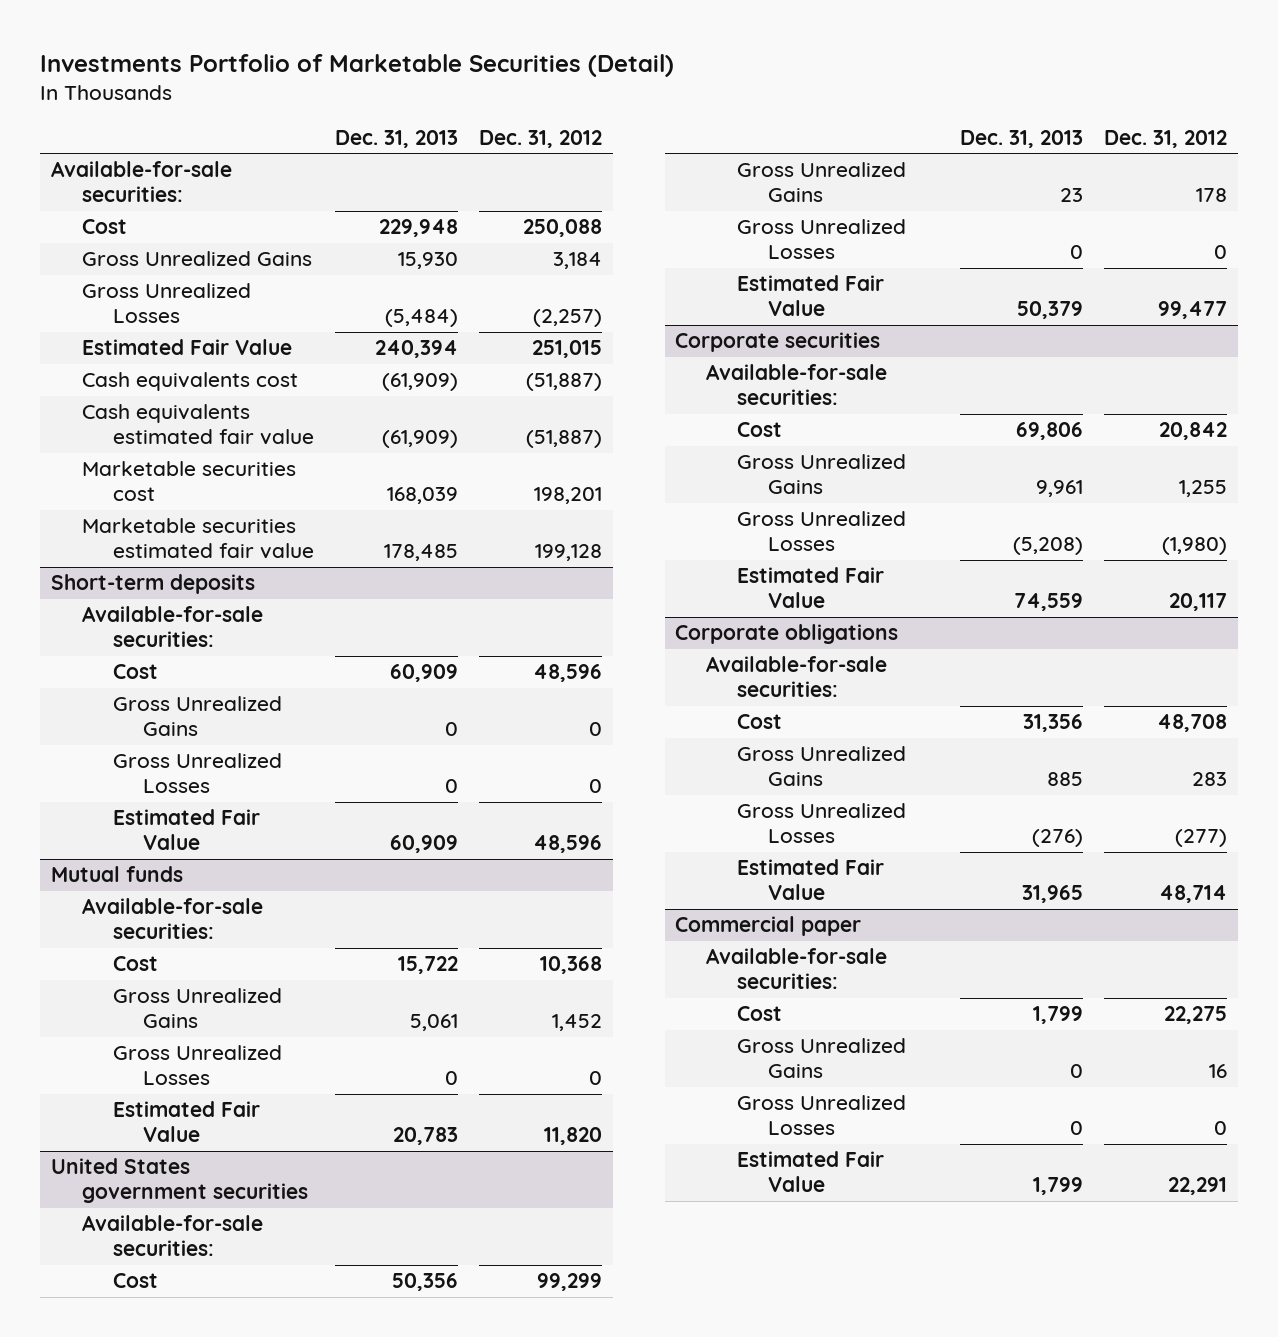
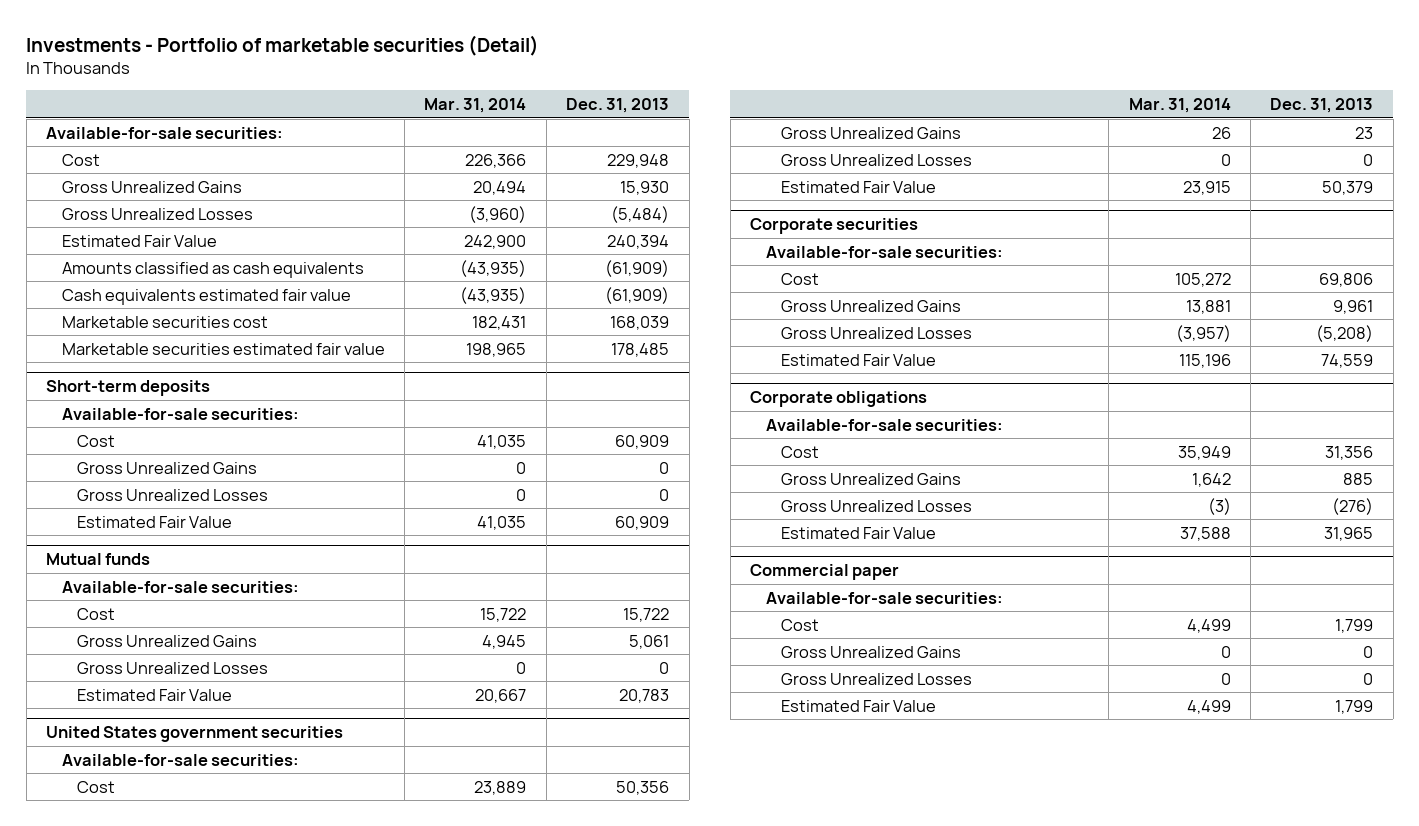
[40,54,675,78] Investments Portfolio of Marketable Securities (Detail) -> [26,34,540,56] Investments - Portfolio of marketable securities (Detail)
[479,129,603,148] Dec. 31, 2012 -> none
none -> [424,97,527,113] Mar. 31, 2014
[81,372,298,392] Cash equivalents cost -> [61,261,364,278] Amounts classified as cash equivalents

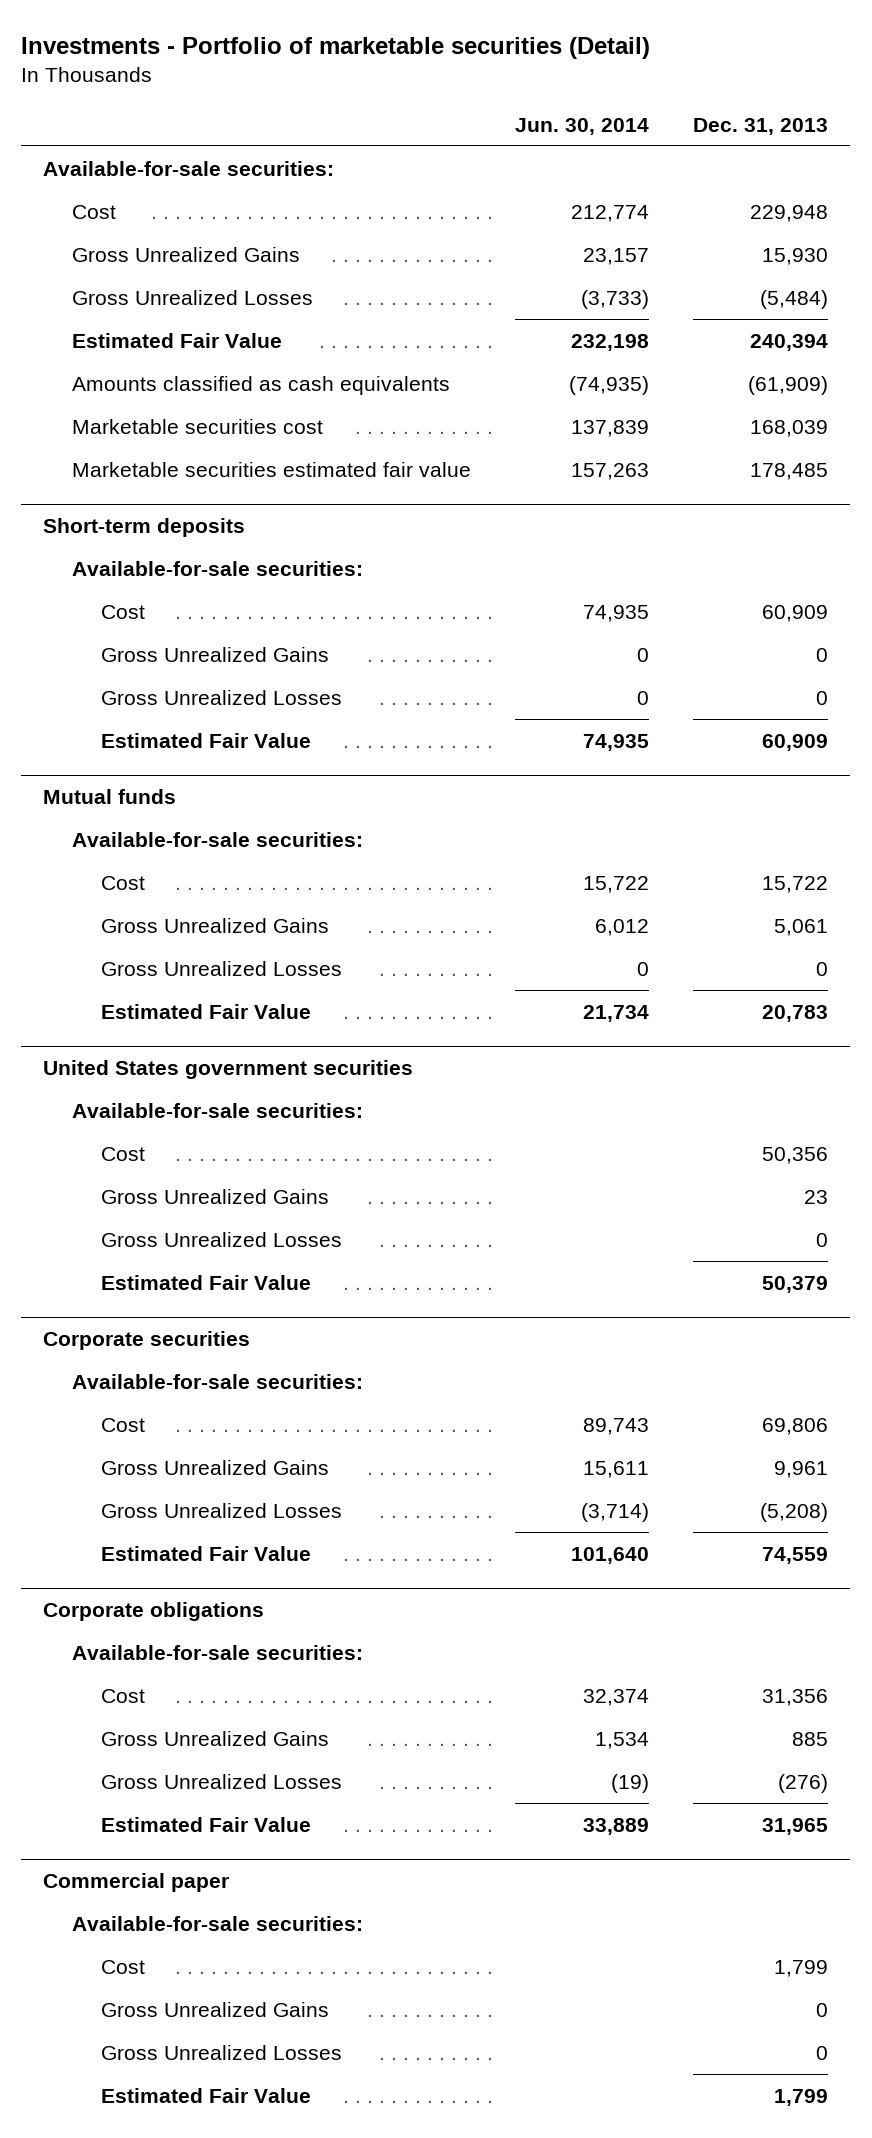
[424,97,527,113] Mar. 31, 2014 -> none
none -> [515,117,650,135] Jun. 30, 2014
[61,288,351,305] Cash equivalents estimated fair value -> none

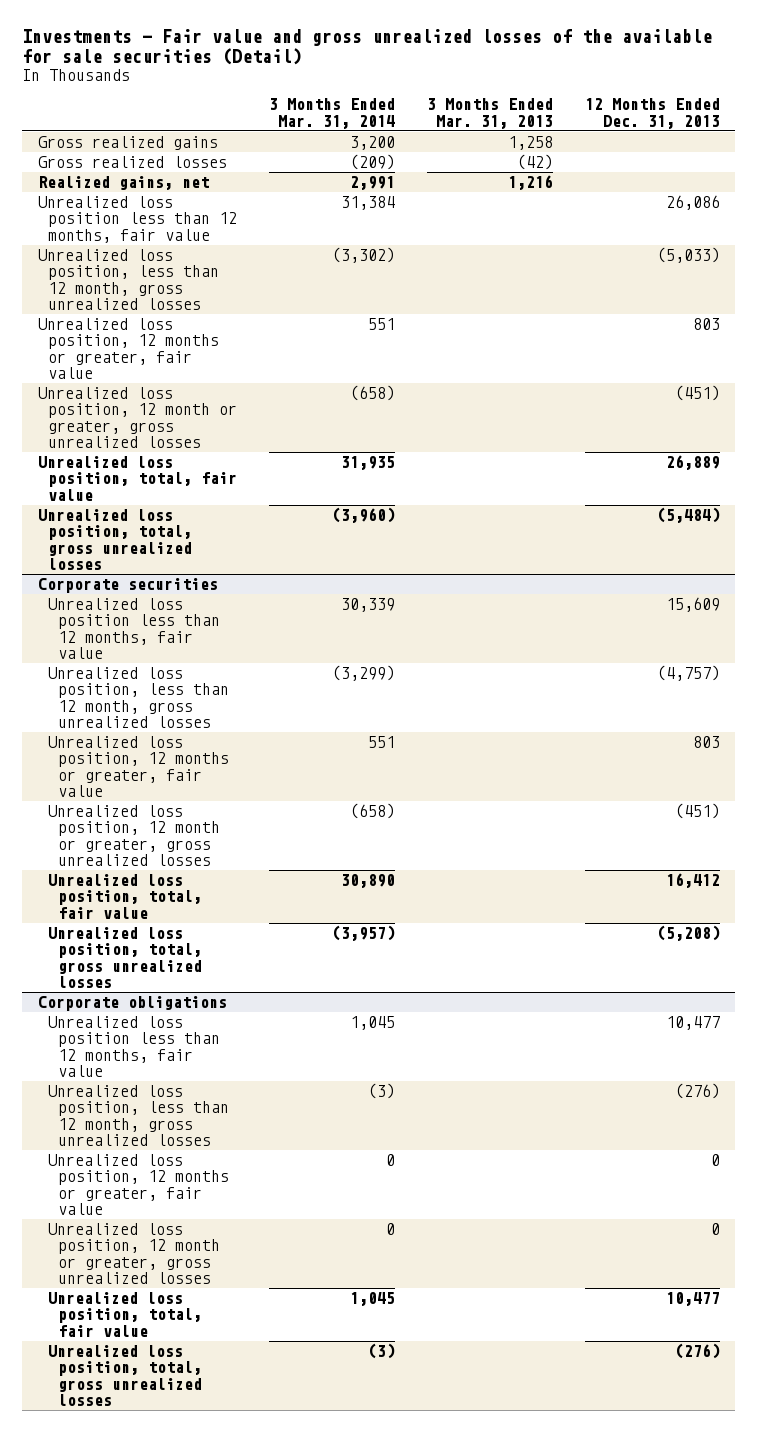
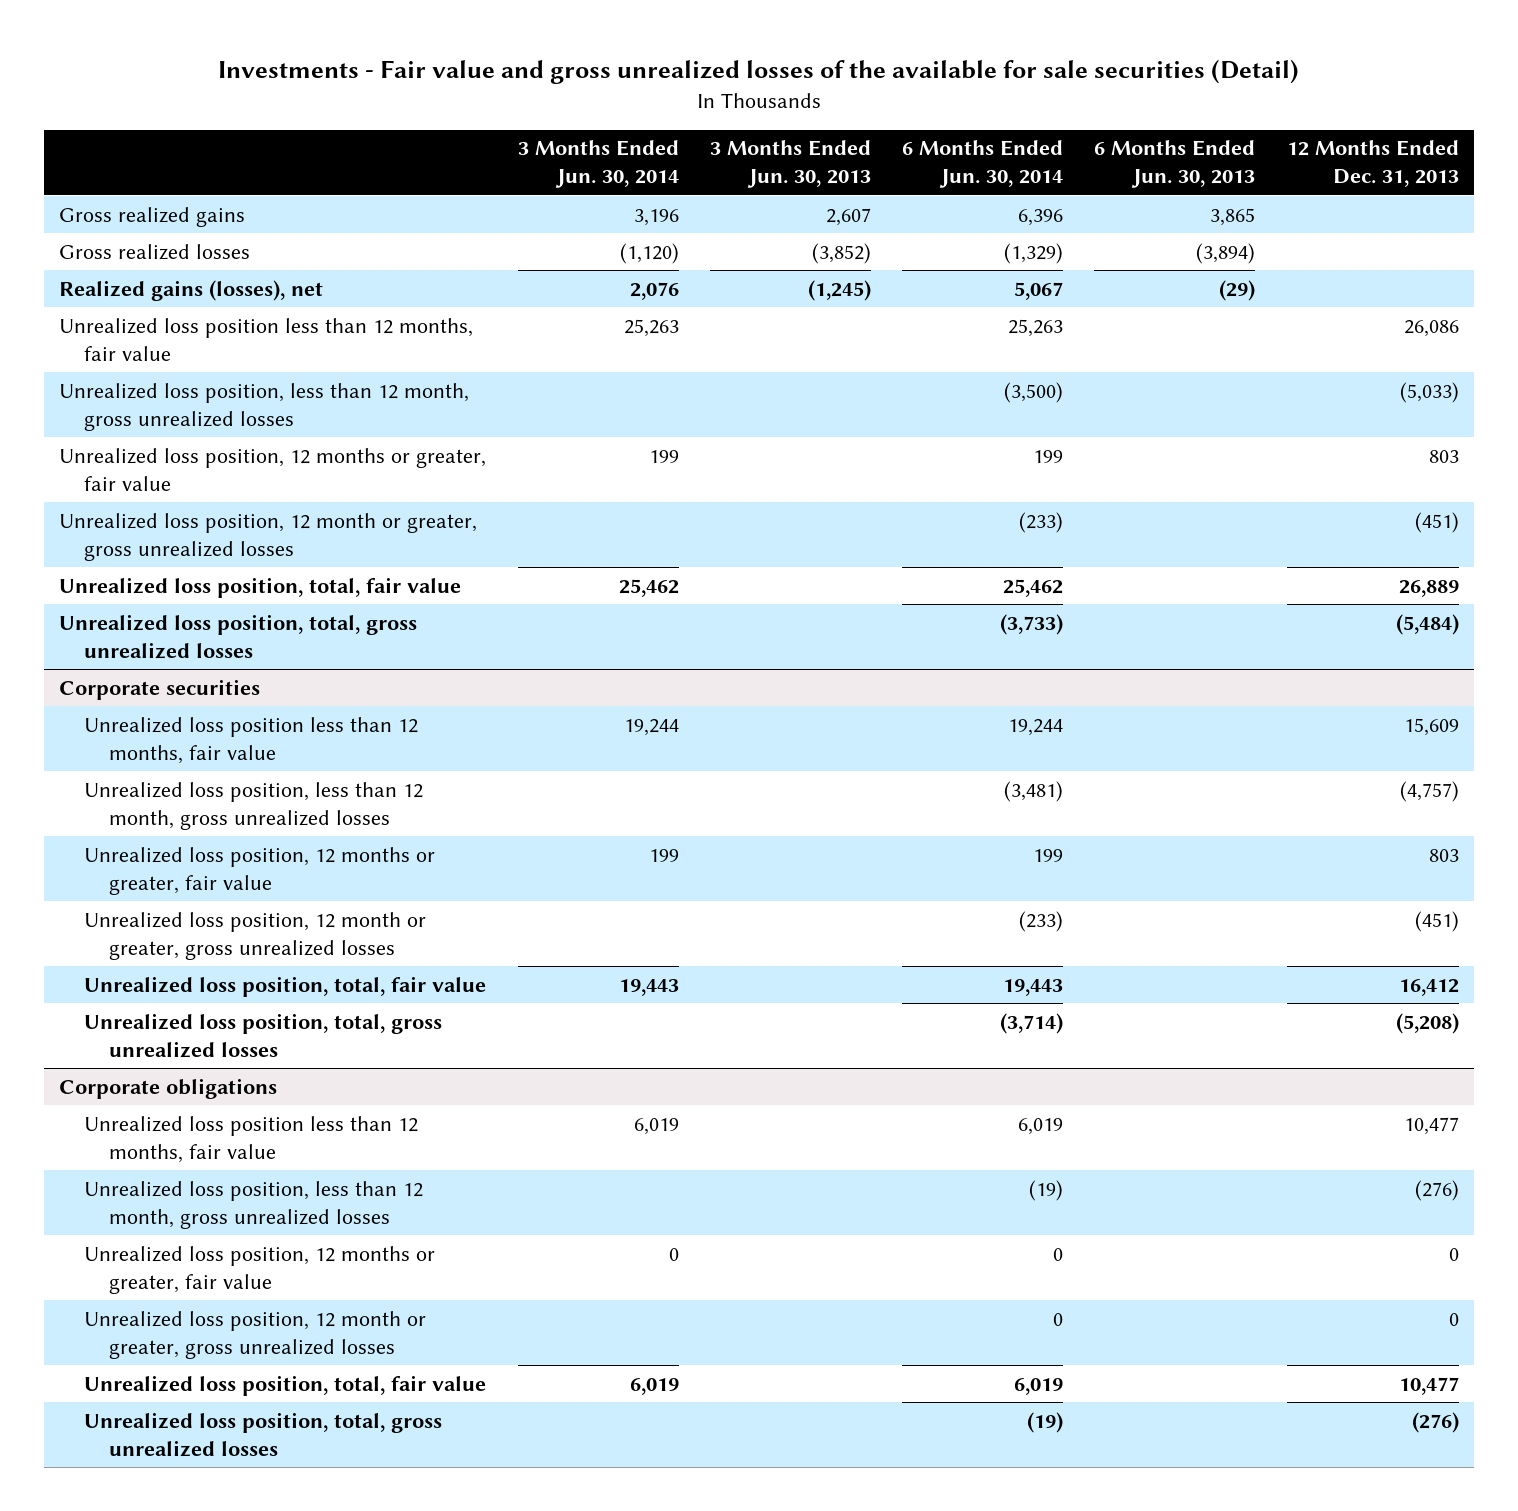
[268,98,395,129] 3 Months Ended Mar. 31, 2014 -> none
[426,98,553,129] 3 Months Ended Mar. 31, 2013 -> none
none -> [517,140,679,189] 3 Months Ended Jun. 30, 2014
none -> [709,140,871,189] 3 Months Ended Jun. 30, 2013
none -> [902,140,1064,189] 6 Months Ended Jun. 30, 2014
none -> [1094,140,1256,189] 6 Months Ended Jun. 30, 2013
[38,175,210,190] Realized gains, net -> [59,279,324,301] Realized gains (losses), net

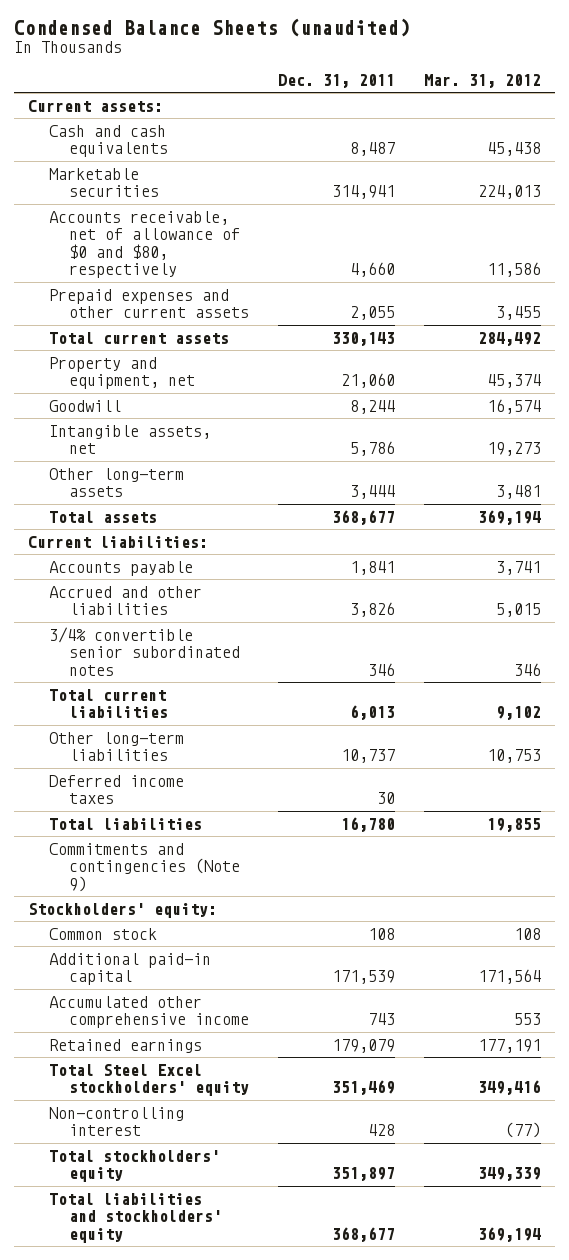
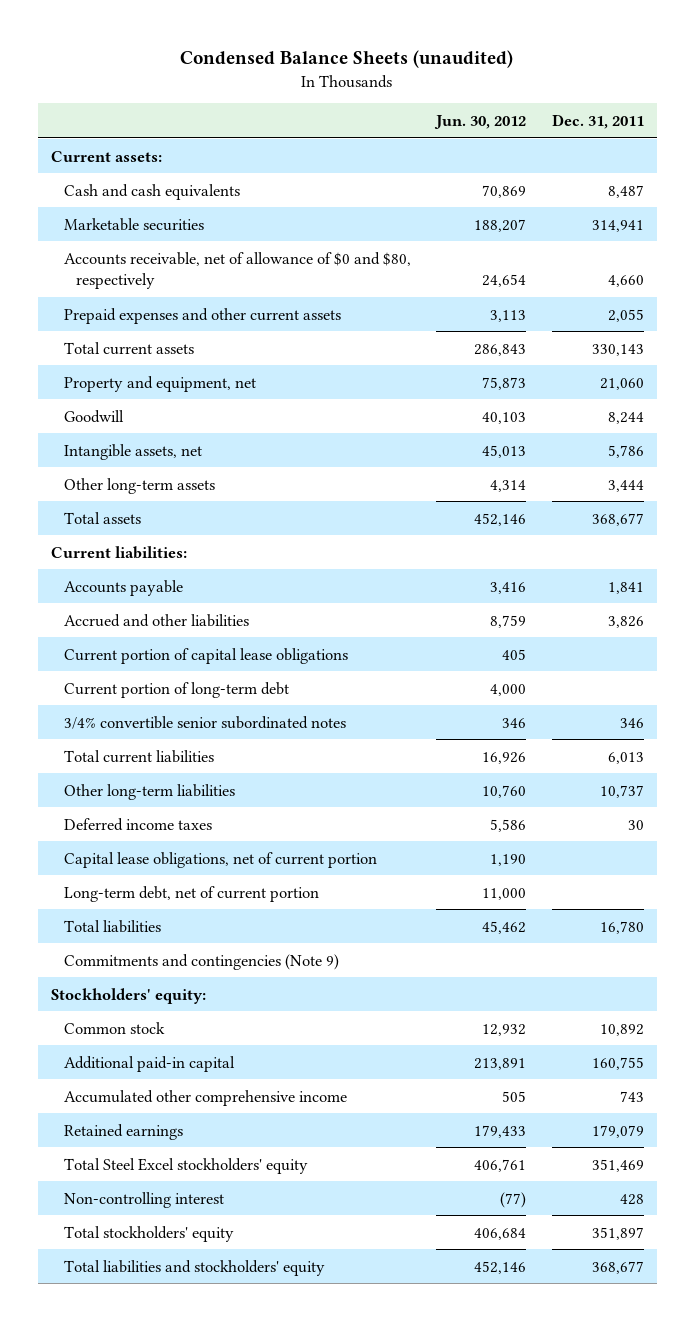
[423,74,541,89] Mar. 31, 2012 -> none
none -> [434,114,527,129] Jun. 30, 2012
none -> [63,647,348,664] Current portion of capital lease obligations
none -> [63,681,289,698] Current portion of long-term debt
none -> [63,851,377,868] Capital lease obligations, net of current portion
none -> [63,885,319,902] Long-term debt, net of current portion
[367,927,395,940] 108 -> [599,1023,644,1036] 10,892
[331,970,395,985] 171,539 -> [591,1056,644,1070] 160,755

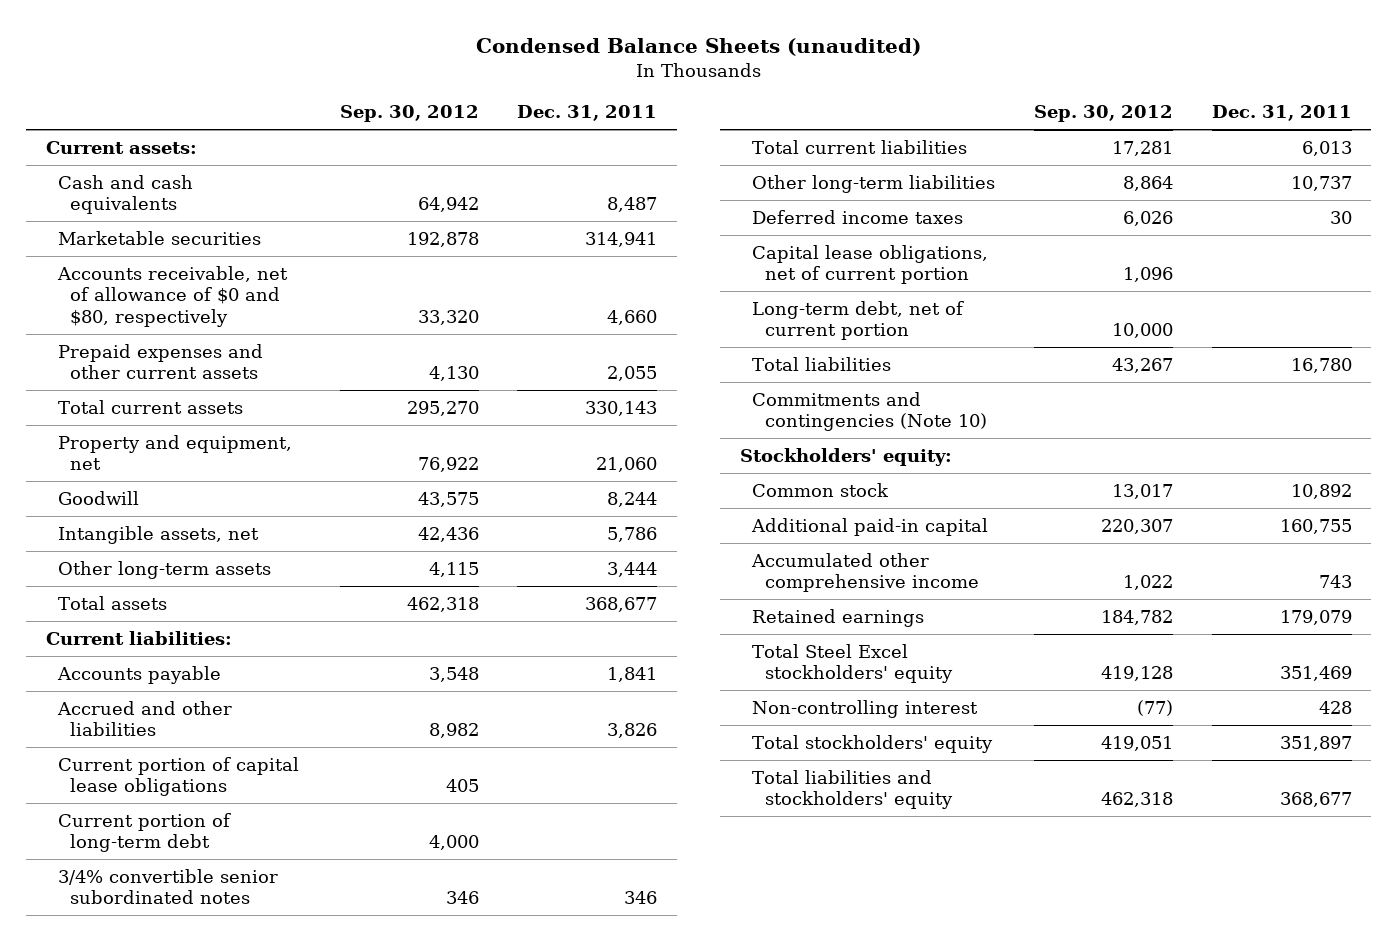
[434,114,527,129] Jun. 30, 2012 -> none
none -> [339,105,479,123] Sep. 30, 2012
[63,953,339,970] Commitments and contingencies (Note 9) -> [752,391,987,432] Commitments and contingencies (Note 10)

